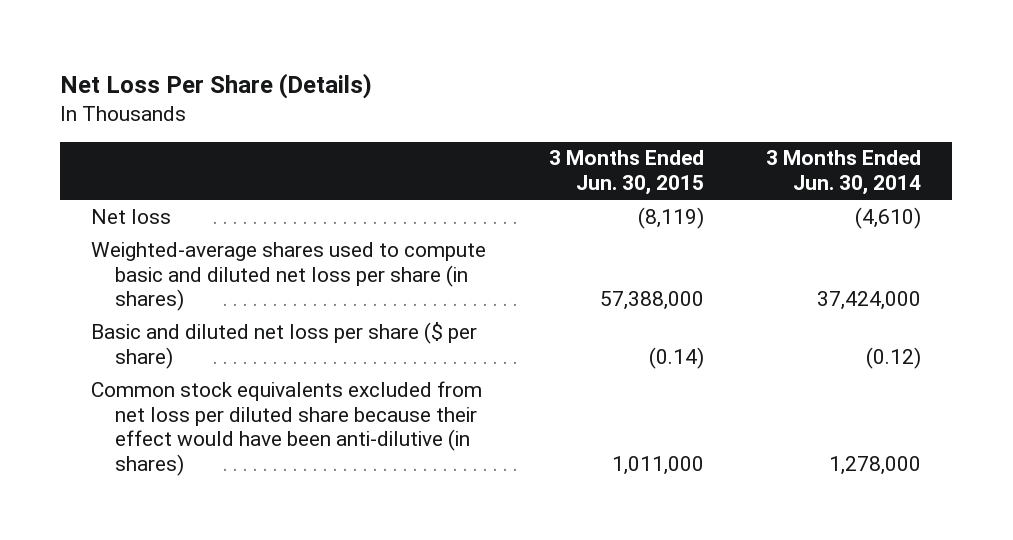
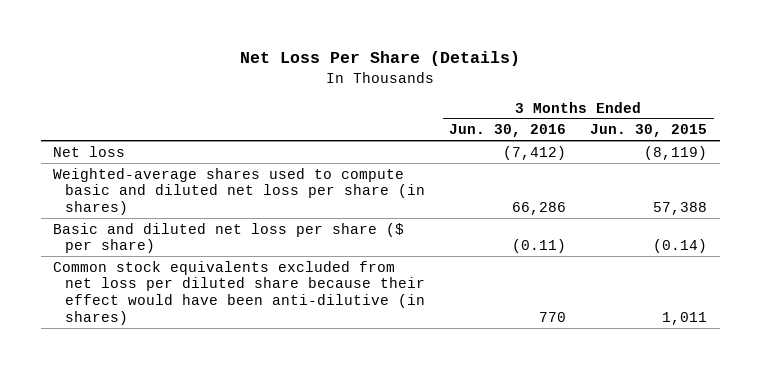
[766,150,922,196] 3 Months Ended Jun. 30, 2014 -> none
none -> [449,124,567,138] Jun. 30, 2016
[599,291,704,311] 57,388,000 -> [653,202,708,216] 57,388
[611,456,704,476] 1,011,000 -> [662,312,708,326] 1,011

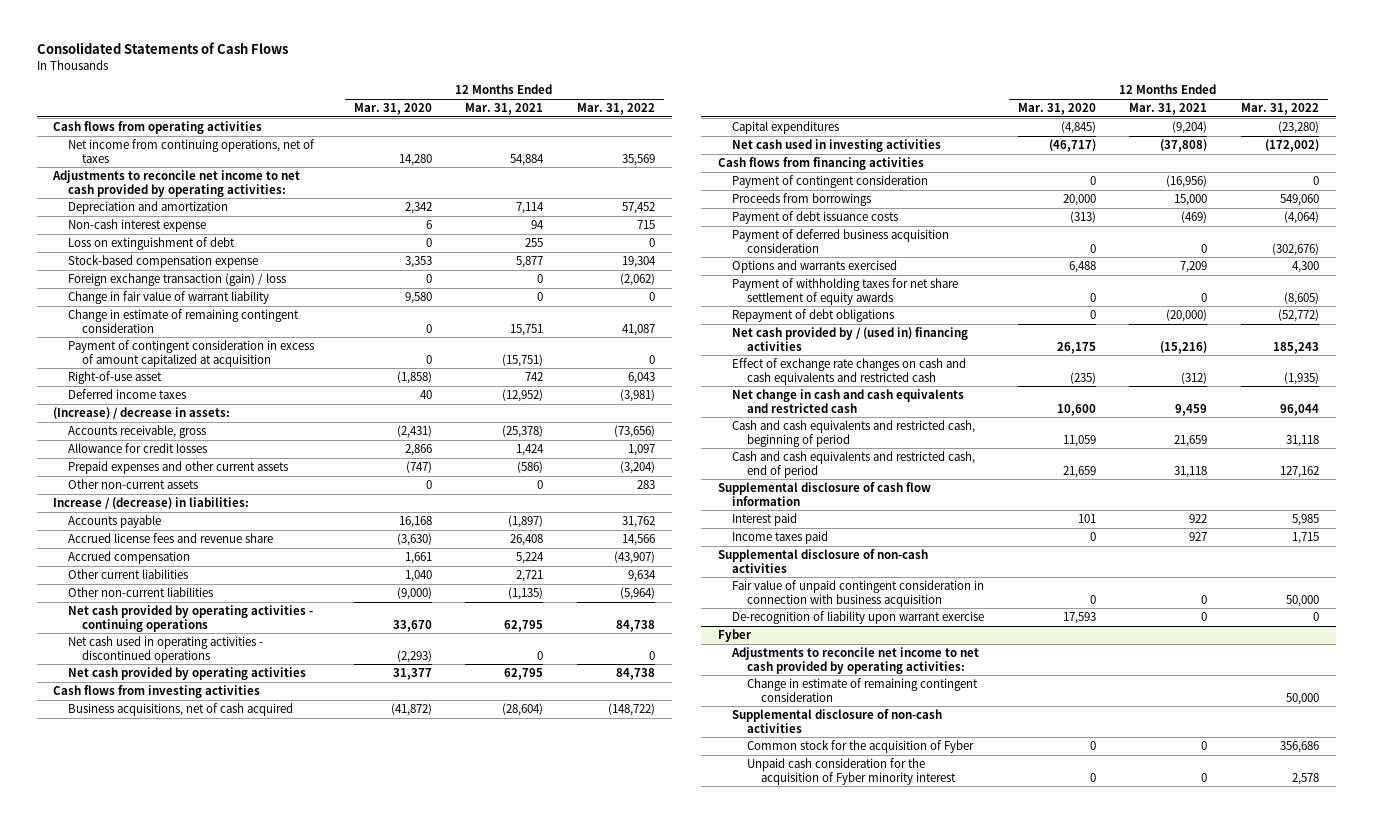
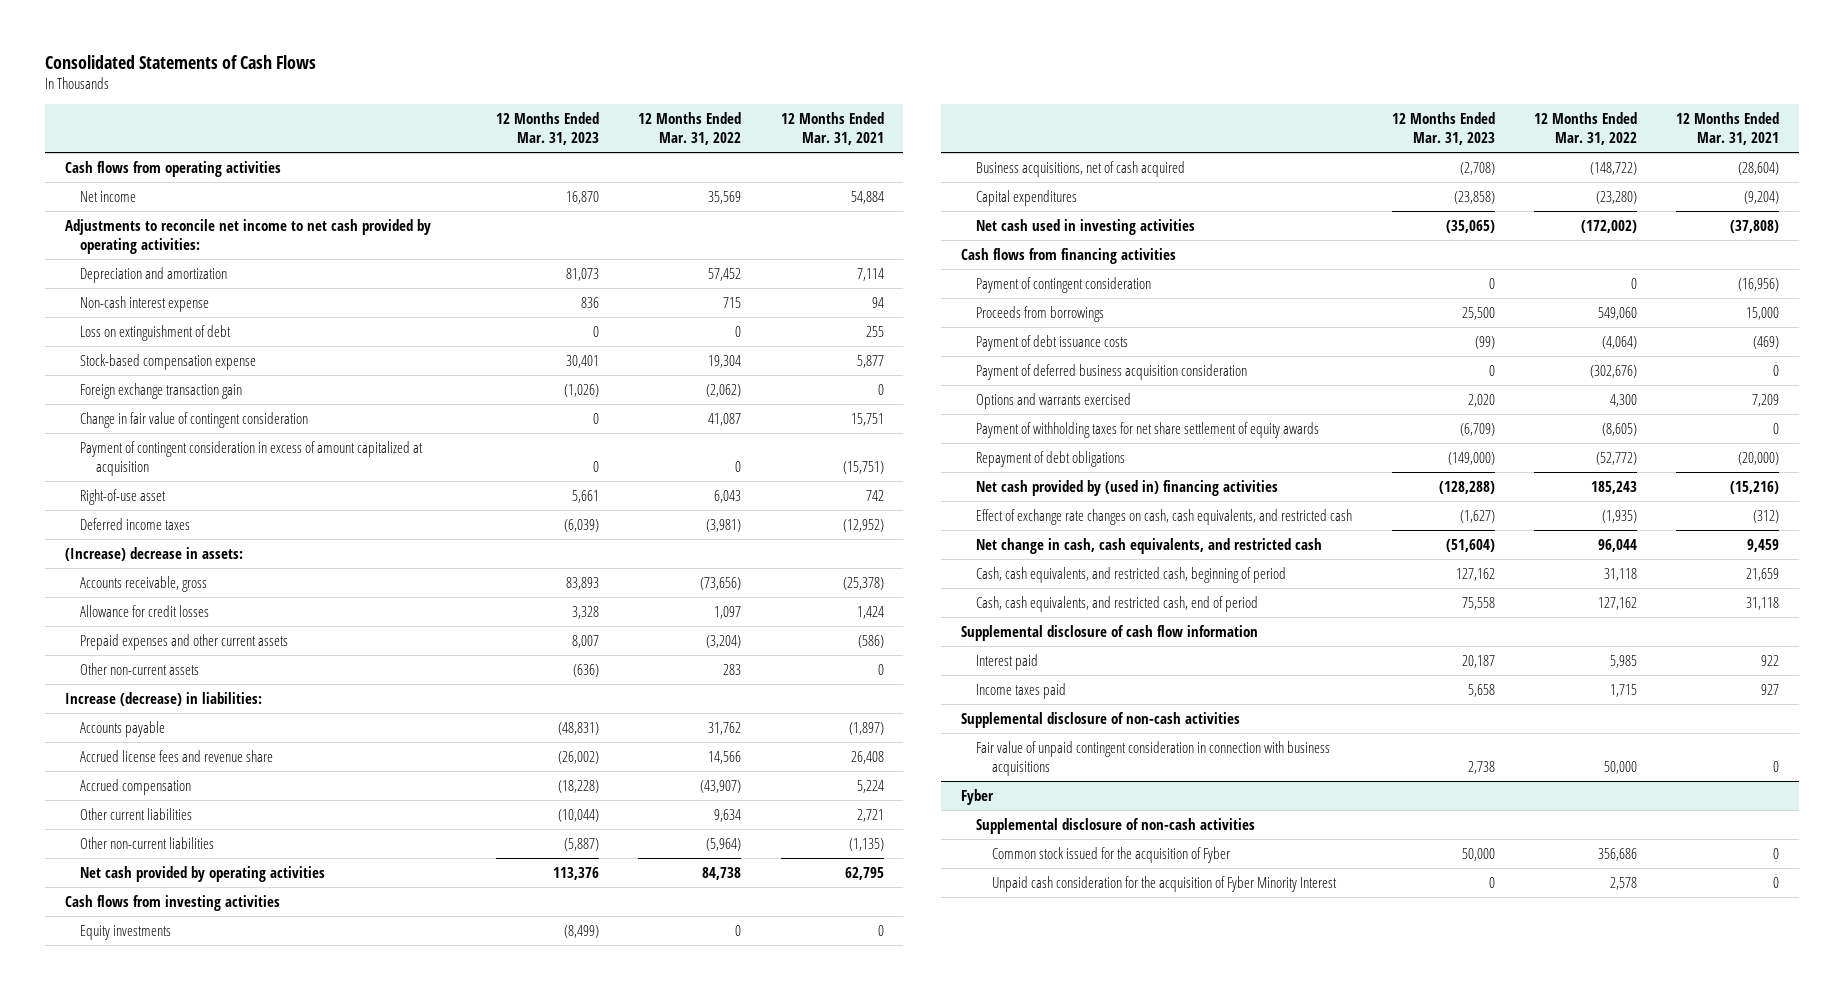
[353,103,432,116] Mar. 31, 2020 -> none
none -> [495,111,599,146] 12 Months Ended Mar. 31, 2023
[67,139,315,163] Net income from continuing operations, net of taxes -> [80,190,137,202] Net income
[67,291,269,305] Change in fair value of warrant liability -> none
[67,273,286,287] Foreign exchange transaction (gain) / loss -> [80,382,243,399] Foreign exchange transaction gain
[67,309,299,333] Change in estimate of remaining contingent consideration -> [80,411,309,428] Change in fair value of contingent consideration
[53,407,231,420] (Increase) / decrease in assets: -> [64,546,243,561] (Increase) decrease in assets:
[53,497,250,510] Increase / (decrease) in liabilities: -> [64,691,262,706] Increase (decrease) in liabilities:
[67,605,313,632] Net cash provided by operating activities - continuing operations -> none
[67,636,263,663] Net cash used in operating activities - discontinued operations -> none
none -> [80,924,172,940] Equity investments
[732,327,969,351] Net cash provided by / (used in) financing activities -> [976,479,1279,496] Net cash provided by (used in) financing activities
[732,358,967,385] Effect of exchange rate changes on cash and cash equivalents and restricted cash -> [976,508,1353,525] Effect of exchange rate changes on cash, cash equivalents, and restricted cash
[732,389,965,413] Net change in cash and cash equivalents and restricted cash -> [976,537,1323,554] Net change in cash, cash equivalents, and restricted cash
[732,420,976,447] Cash and cash equivalents and restricted cash, beginning of period -> [976,566,1287,583] Cash, cash equivalents, and restricted cash, beginning of period
[732,451,976,478] Cash and cash equivalents and restricted cash, end of period -> [976,595,1259,612] Cash, cash equivalents, and restricted cash, end of period
[732,611,985,625] De-recognition of liability upon warrant exercise -> none
[732,580,985,607] Fair value of unpaid contingent consideration in connection with business acquisition -> [976,740,1331,777] Fair value of unpaid contingent consideration in connection with business acquisitions
[731,647,980,674] Adjustments to reconcile net income to net cash provided by operating activities: -> none
[746,678,978,702] Change in estimate of remaining contingent consideration -> none
[746,740,974,754] Common stock for the acquisition of Fyber -> [991,846,1230,863] Common stock issued for the acquisition of Fyber
[746,758,957,785] Unpaid cash consideration for the acquisition of Fyber minority interest -> [991,875,1337,892] Unpaid cash consideration for the acquisition of Fyber Minority Interest

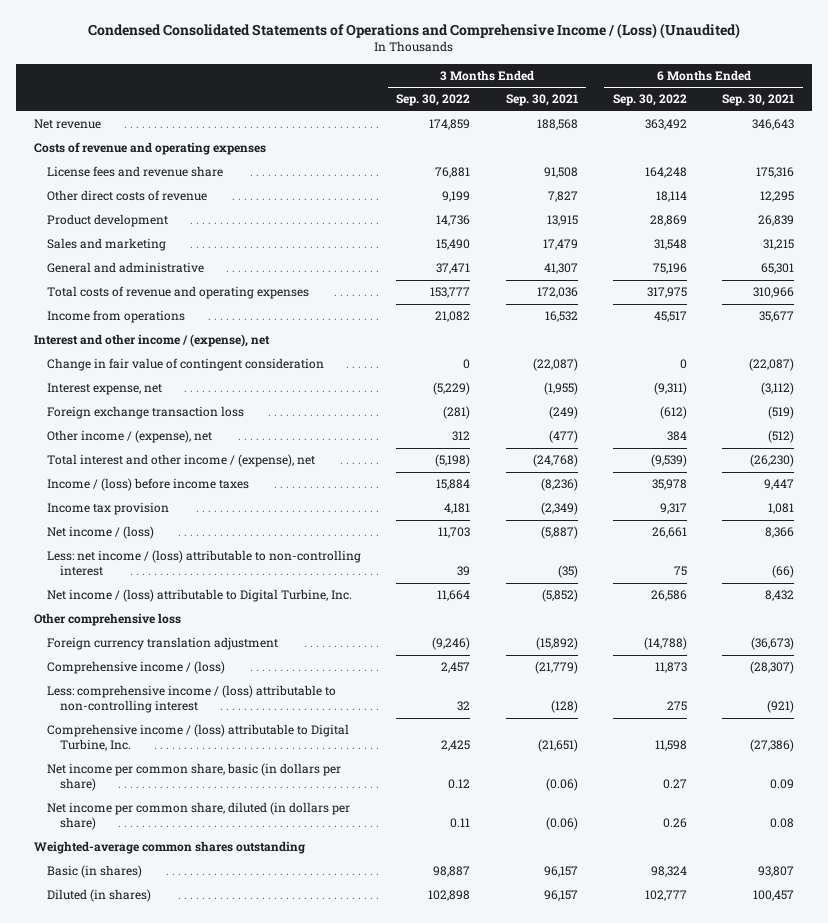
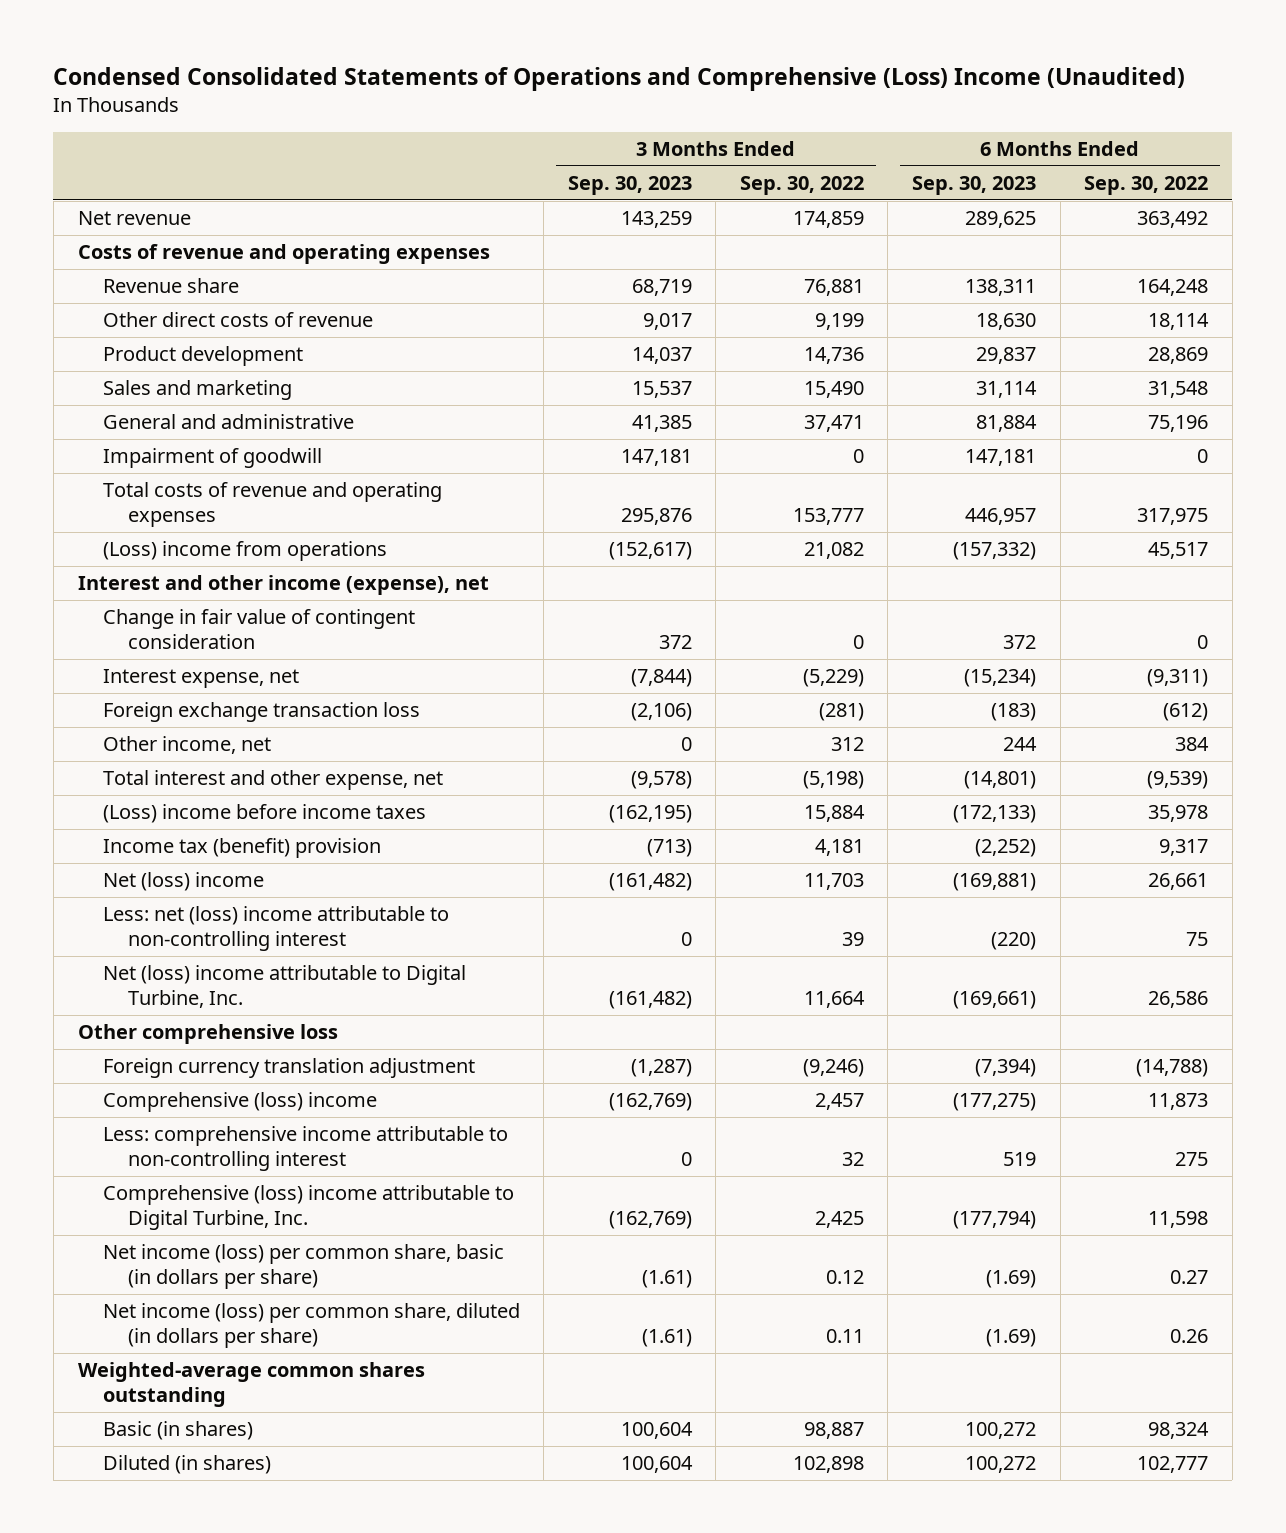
[87,22,740,39] Condensed Consolidated Statements of Operations and Comprehensive Income / (Loss) (Unaudited) -> [53,66,1186,91] Condensed Consolidated Statements of Operations and Comprehensive (Loss) Income (Unaudited)
[505,94,578,107] Sep. 30, 2021 -> none
[722,94,795,107] Sep. 30, 2021 -> none
none -> [567,175,692,195] Sep. 30, 2023
none -> [911,175,1036,195] Sep. 30, 2023
[47,166,224,178] License fees and revenue share -> [102,278,239,294] Revenue share
none -> [102,448,322,469] Impairment of goodwill
[47,310,186,324] Income from operations -> [102,541,387,562] (Loss) income from operations
[33,334,270,348] Interest and other income / (expense), net -> [77,575,489,596] Interest and other income (expense), net
[47,430,213,444] Other income / (expense), net -> [102,736,271,755] Other income, net
[47,454,316,468] Total interest and other income / (expense), net -> [102,770,443,791] Total interest and other expense, net
[47,478,250,492] Income / (loss) before income taxes -> [102,804,426,824] (Loss) income before income taxes
[47,502,170,516] Income tax provision -> [102,838,381,859] Income tax (benefit) provision
[47,526,155,540] Net income / (loss) -> [102,872,264,892] Net (loss) income
[47,550,362,577] Less: net income / (loss) attributable to non-controlling interest -> [102,906,449,951] Less: net (loss) income attributable to non-controlling interest
[47,589,353,603] Net income / (loss) attributable to Digital Turbine, Inc. -> [102,965,466,1008] Net (loss) income attributable to Digital Turbine, Inc.
[47,661,226,675] Comprehensive income / (loss) -> [102,1092,377,1113] Comprehensive (loss) income
[47,685,337,714] Less: comprehensive income / (loss) attributable to non-controlling interest -> [102,1126,508,1171] Less: comprehensive income attributable to non-controlling interest
[47,724,350,752] Comprehensive income / (loss) attributable to Digital Turbine, Inc. -> [102,1185,514,1230] Comprehensive (loss) income attributable to Digital Turbine, Inc.
[47,763,342,792] Net income per common share, basic (in dollars per share) -> [102,1244,504,1289] Net income (loss) per common share, basic (in dollars per share)
[47,802,351,831] Net income per common share, diluted (in dollars per share) -> [102,1303,520,1348] Net income (loss) per common share, diluted (in dollars per share)

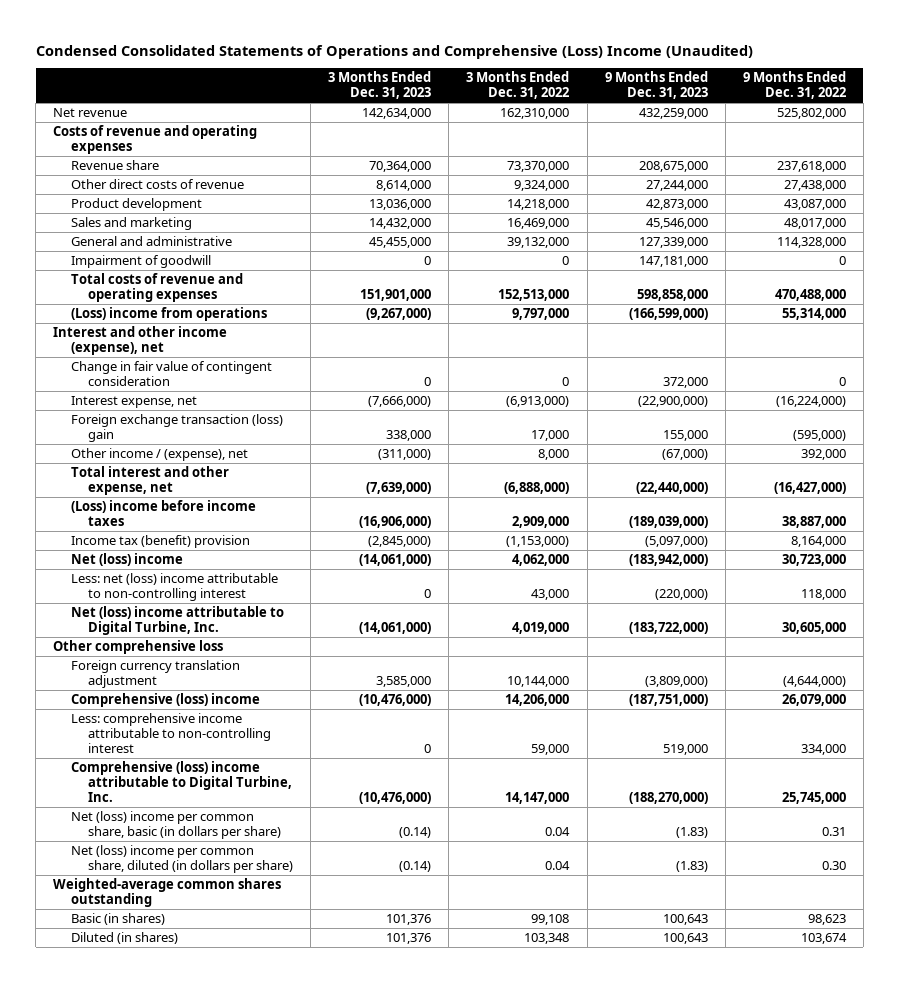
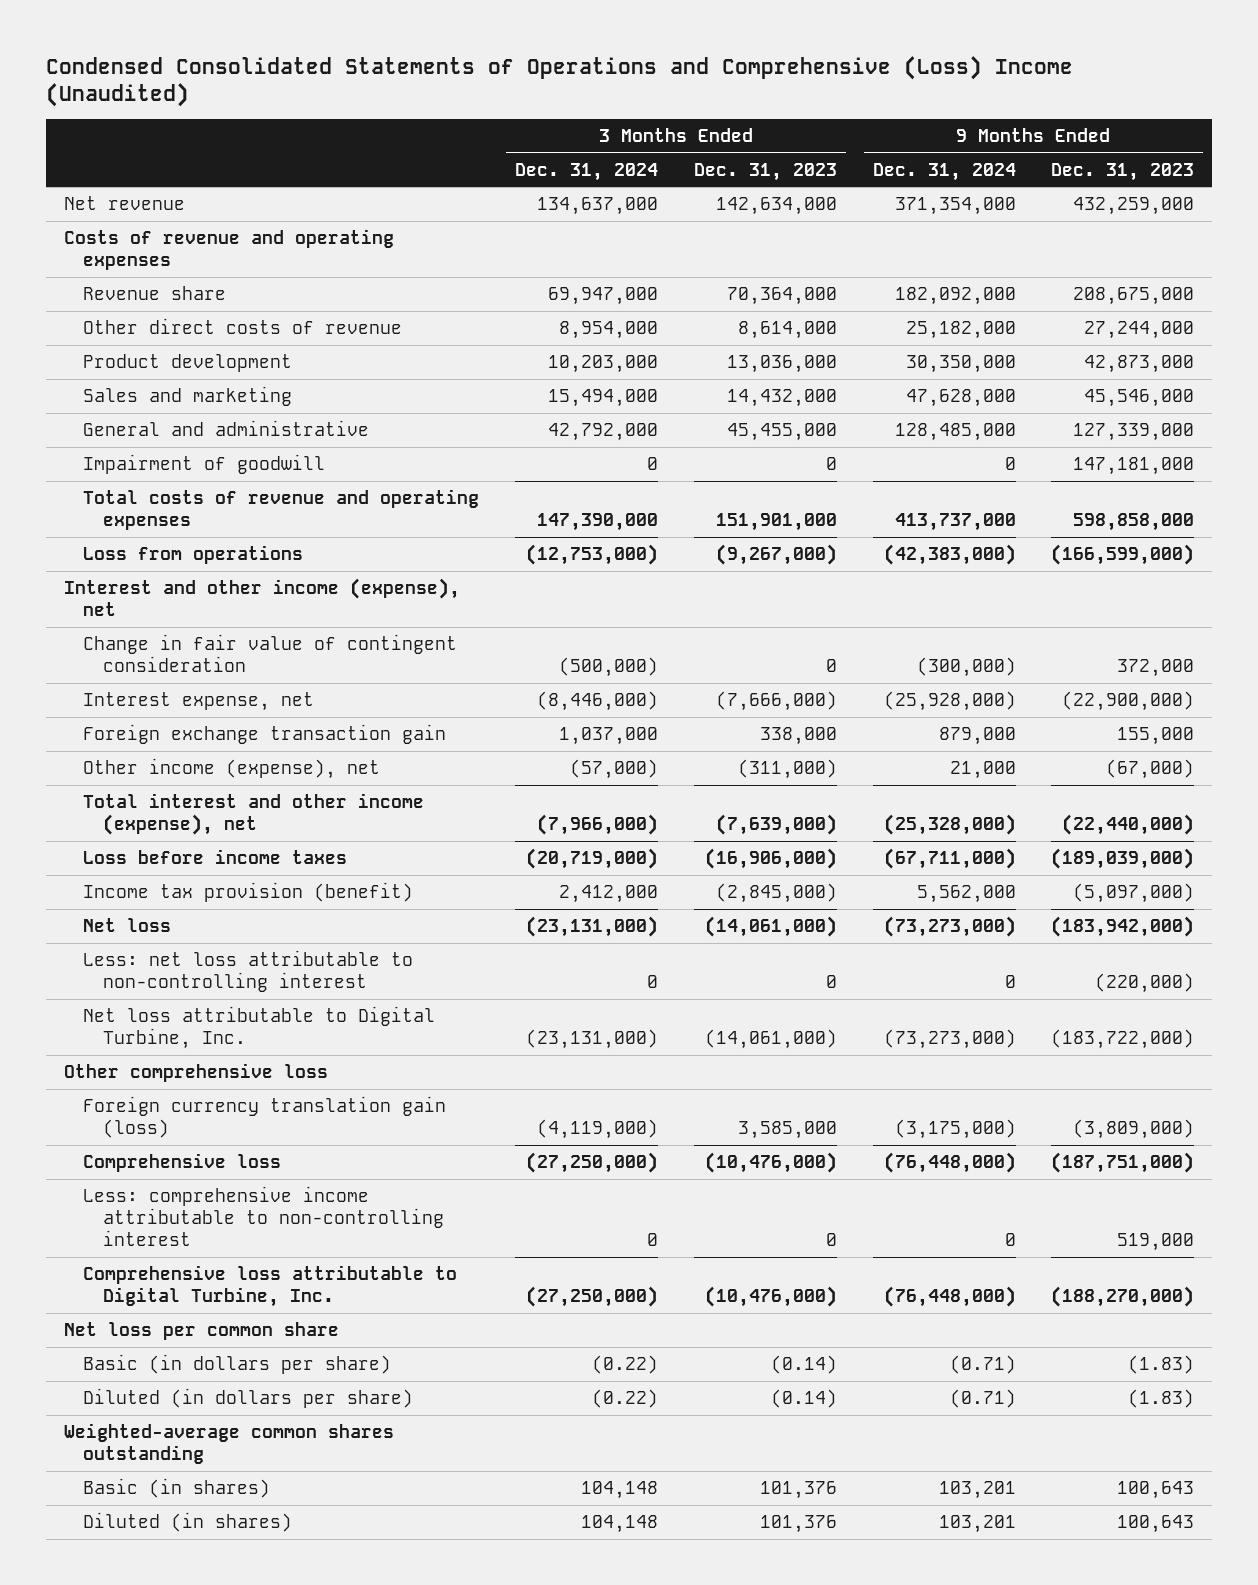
[466,71,570,100] 3 Months Ended Dec. 31, 2022 -> none
[742,71,846,100] 9 Months Ended Dec. 31, 2022 -> none
none -> [515,162,659,181] Dec. 31, 2024
none -> [872,162,1016,181] Dec. 31, 2024
[70,307,267,322] (Loss) income from operations -> [83,545,304,565] Loss from operations
[70,414,283,443] Foreign exchange transaction (loss) gain -> [83,724,447,745] Foreign exchange transaction gain
[70,448,248,462] Other income / (expense), net -> [83,758,381,780] Other income (expense), net
[70,466,229,496] Total interest and other expense, net -> [83,793,425,836] Total interest and other income (expense), net
[70,500,256,527] (Loss) income before income taxes -> [83,849,348,865] Loss before income taxes
[70,535,250,549] Income tax (benefit) provision -> [83,882,414,903] Income tax provision (benefit)
[70,553,183,567] Net (loss) income -> [83,918,172,933] Net loss
[70,573,278,602] Less: net (loss) income attributable to non-controlling interest -> [83,950,414,993] Less: net loss attributable to non-controlling interest
[70,606,284,636] Net (loss) income attributable to Digital Turbine, Inc. -> [83,1006,436,1050] Net loss attributable to Digital Turbine, Inc.
[70,660,240,689] Foreign currency translation adjustment -> [83,1096,447,1139] Foreign currency translation gain (loss)
[70,693,260,708] Comprehensive (loss) income -> [83,1153,282,1173] Comprehensive loss
[70,761,293,803] Comprehensive (loss) income attributable to Digital Turbine, Inc. -> [83,1265,458,1308] Comprehensive loss attributable to Digital Turbine, Inc.
none -> [64,1322,340,1341] Net loss per common share
[70,811,282,840] Net (loss) income per common share, basic (in dollars per share) -> [83,1354,392,1375] Basic (in dollars per share)
[70,845,294,874] Net (loss) income per common share, diluted (in dollars per share) -> [83,1388,414,1409] Diluted (in dollars per share)

